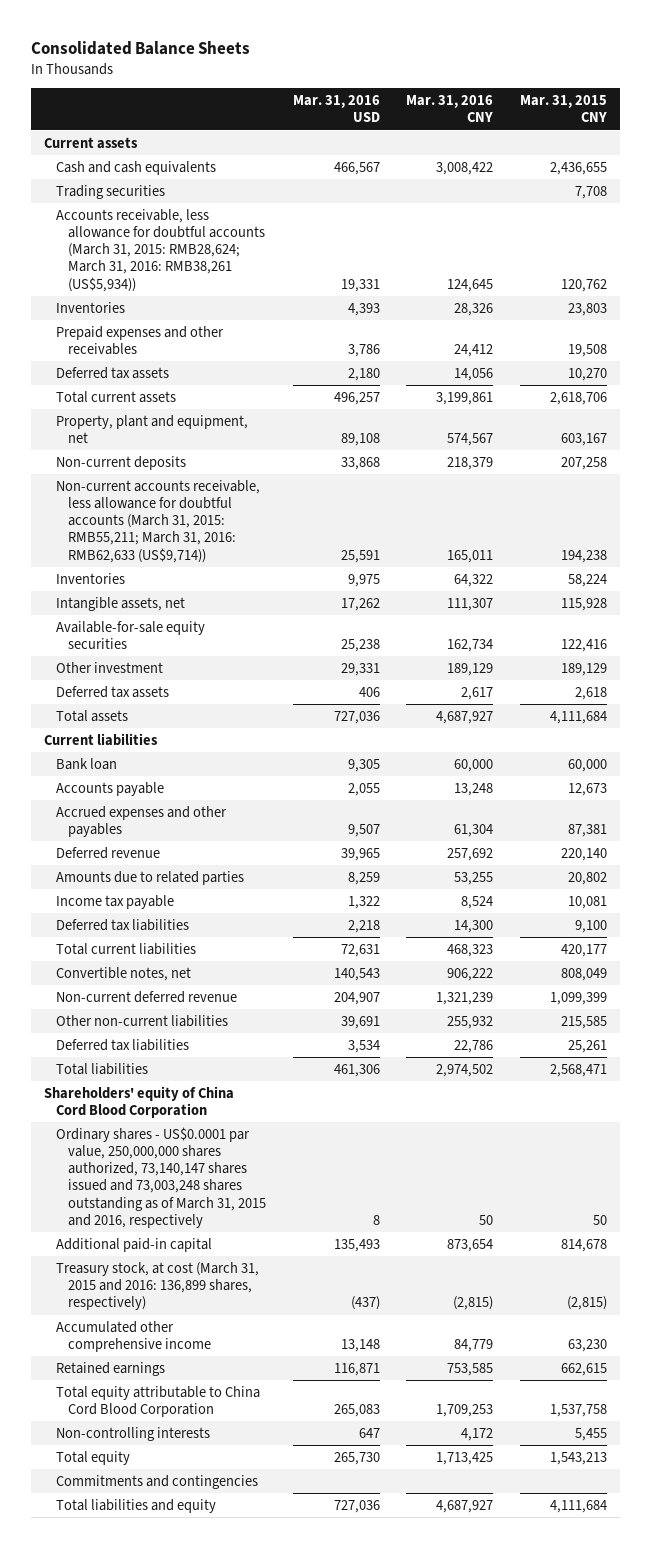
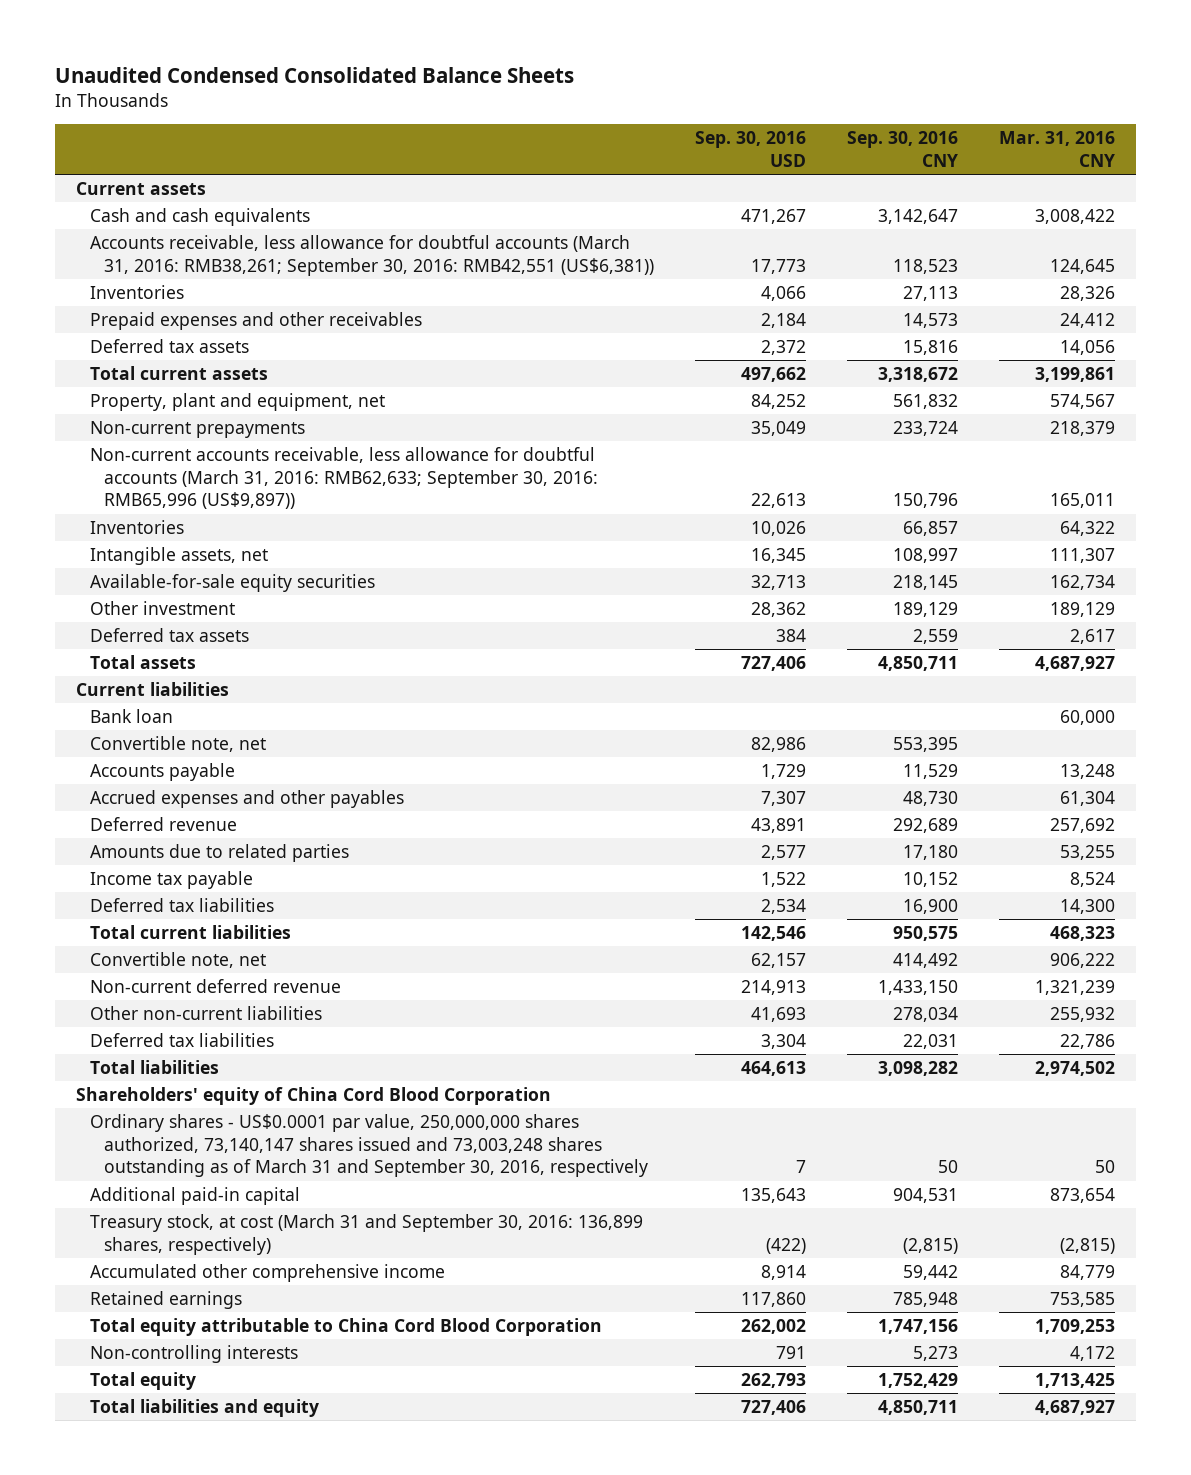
[31,40,251,55] Consolidated Balance Sheets -> [55,66,575,83] Unaudited Condensed Consolidated Balance Sheets
[292,95,380,123] Mar. 31, 2016 USD -> none
[519,95,607,123] Mar. 31, 2015 CNY -> none
none -> [695,131,807,168] Sep. 30, 2016 USD
none -> [847,131,959,168] Sep. 30, 2016 CNY
[56,184,166,199] Trading securities -> none
[56,208,266,292] Accounts receivable, less allowance for doubtful accounts (March 31, 2015: RMB28,624; March 31, 2016: RMB38,261 (US$5,934)) -> [89,234,655,276] Accounts receivable, less allowance for doubtful accounts (March 31, 2016: RMB38,261; September 30, 2016: RMB42,551 (US$6,381))
[56,455,187,470] Non-current deposits -> [89,420,305,438] Non-current prepayments
[56,479,261,563] Non-current accounts receivable, less allowance for doubtful accounts (March 31, 2015: RMB55,211; March 31, 2016: RMB62,633 (US$9,714)) -> [89,446,599,510] Non-current accounts receivable, less allowance for doubtful accounts (March 31, 2016: RMB62,633; September 30, 2016: RMB65,996 (US$9,897))
none -> [89,735,266,752] Convertible note, net
[56,966,192,981] Convertible notes, net -> [89,951,266,968] Convertible note, net
[56,1126,267,1228] Ordinary shares - US$0.0001 par value, 250,000,000 shares authorized, 73,140,147 shares issued and 73,003,248 shares outstanding as of March 31, 2015 and 2016, respectively -> [89,1113,649,1178] Ordinary shares - US$0.0001 par value, 250,000,000 shares authorized, 73,140,147 shares issued and 73,003,248 shares outstanding as of March 31 and September 30, 2016, respectively
[56,1261,260,1311] Treasury stock, at cost (March 31, 2015 and 2016: 136,899 shares, respectively) -> [89,1213,643,1255] Treasury stock, at cost (March 31 and September 30, 2016: 136,899 shares, respectively)
[56,1474,259,1489] Commitments and contingencies -> none

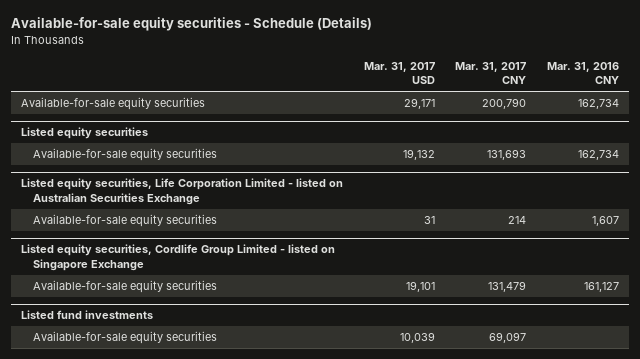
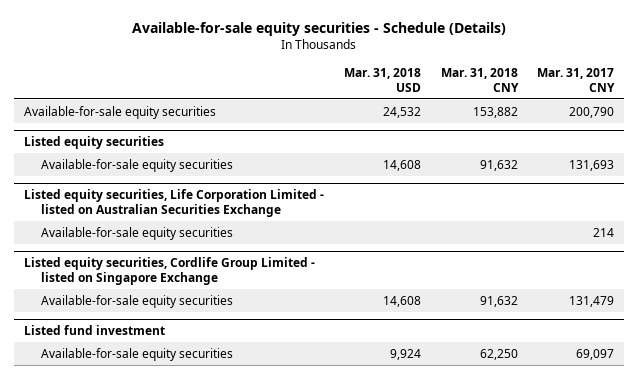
[363,61,435,85] Mar. 31, 2017 USD -> none
[547,61,620,85] Mar. 31, 2016 CNY -> none
none -> [343,68,421,92] Mar. 31, 2018 USD
none -> [440,68,519,92] Mar. 31, 2018 CNY
[21,310,154,320] Listed fund investments -> [23,325,165,336] Listed fund investment

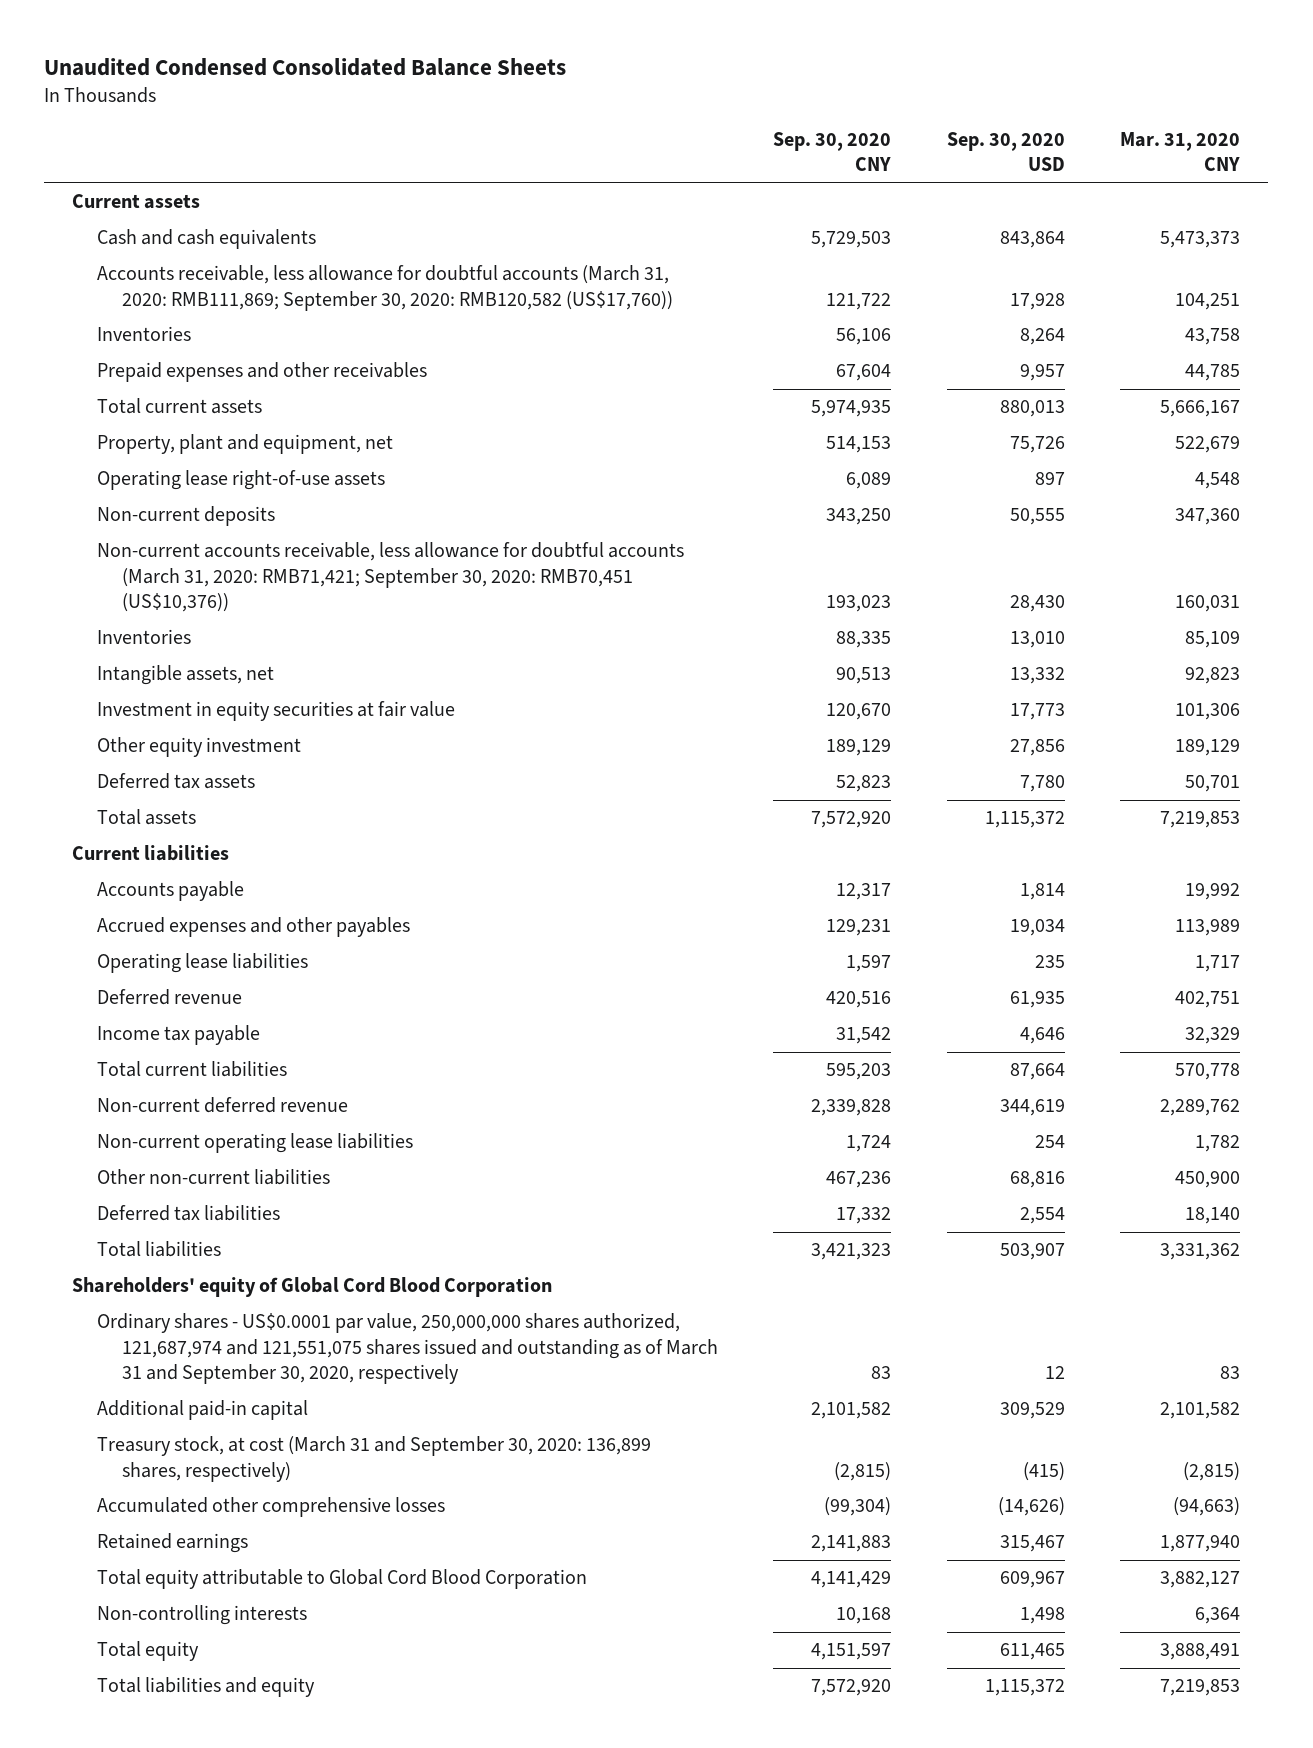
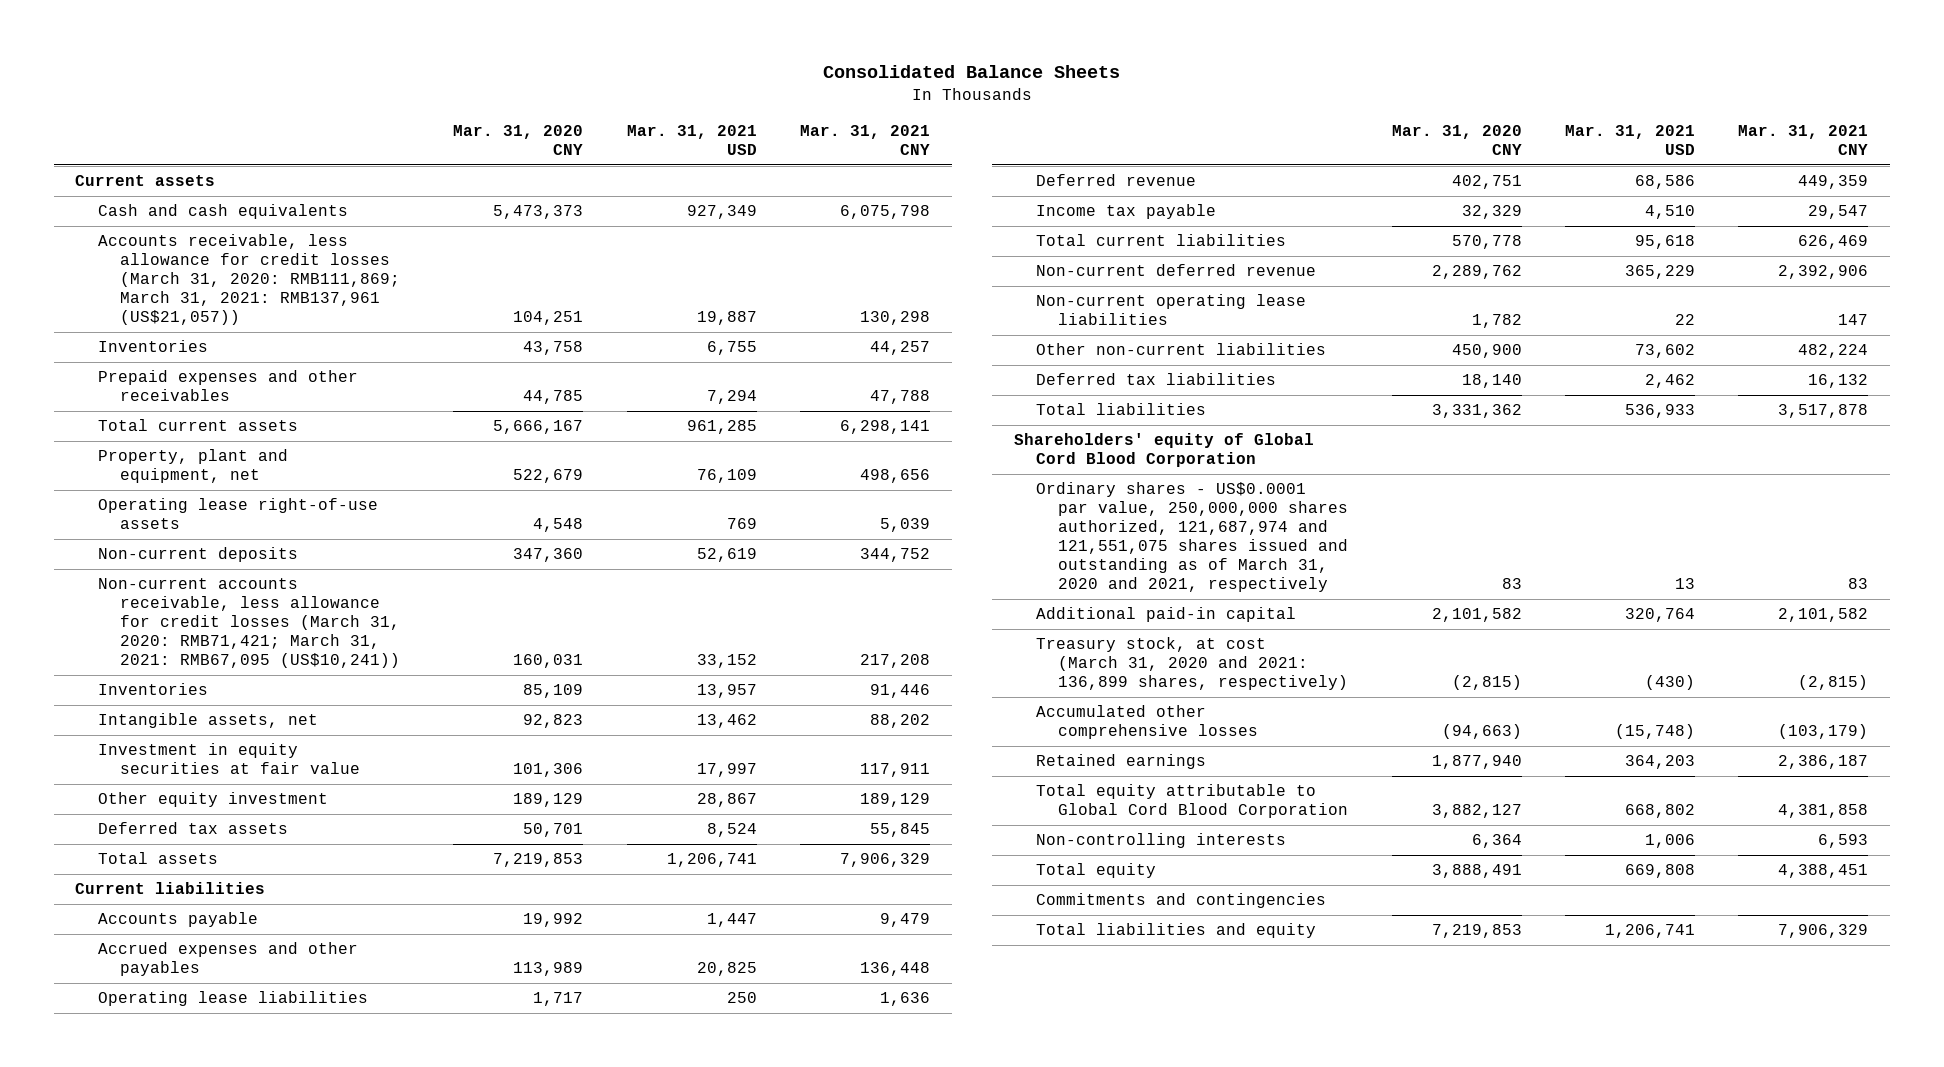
[44,58,567,77] Unaudited Condensed Consolidated Balance Sheets -> [822,65,1120,79] Consolidated Balance Sheets
[773,131,892,172] Sep. 30, 2020 CNY -> none
[946,131,1065,172] Sep. 30, 2020 USD -> none
none -> [626,124,757,155] Mar. 31, 2021 USD
none -> [800,124,931,155] Mar. 31, 2021 CNY
[97,265,673,311] Accounts receivable, less allowance for doubtful accounts (March 31, 2020: RMB111,869; September 30, 2020: RMB120,582 (US$17,760)) -> [97,234,400,325] Accounts receivable, less allowance for credit losses (March 31, 2020: RMB111,869; March 31, 2021: RMB137,961 (US$21,057))
[97,542,685,613] Non-current accounts receivable, less allowance for doubtful accounts (March 31, 2020: RMB71,421; September 30, 2020: RMB70,451 (US$10,376)) -> [97,578,400,668] Non-current accounts receivable, less allowance for credit losses (March 31, 2020: RMB71,421; March 31, 2021: RMB67,095 (US$10,241))
[97,1313,718,1385] Ordinary shares - US$0.0001 par value, 250,000,000 shares authorized, 121,687,974 and 121,551,075 shares issued and outstanding as of March 31 and September 30, 2020, respectively -> [1035,482,1349,592] Ordinary shares - US$0.0001 par value, 250,000,000 shares authorized, 121,687,974 and 121,551,075 shares issued and outstanding as of March 31, 2020 and 2021, respectively
[97,1436,652,1482] Treasury stock, at cost (March 31 and September 30, 2020: 136,899 shares, respectively) -> [1035,637,1349,691] Treasury stock, at cost (March 31, 2020 and 2021: 136,899 shares, respectively)
none -> [1035,893,1326,909] Commitments and contingencies

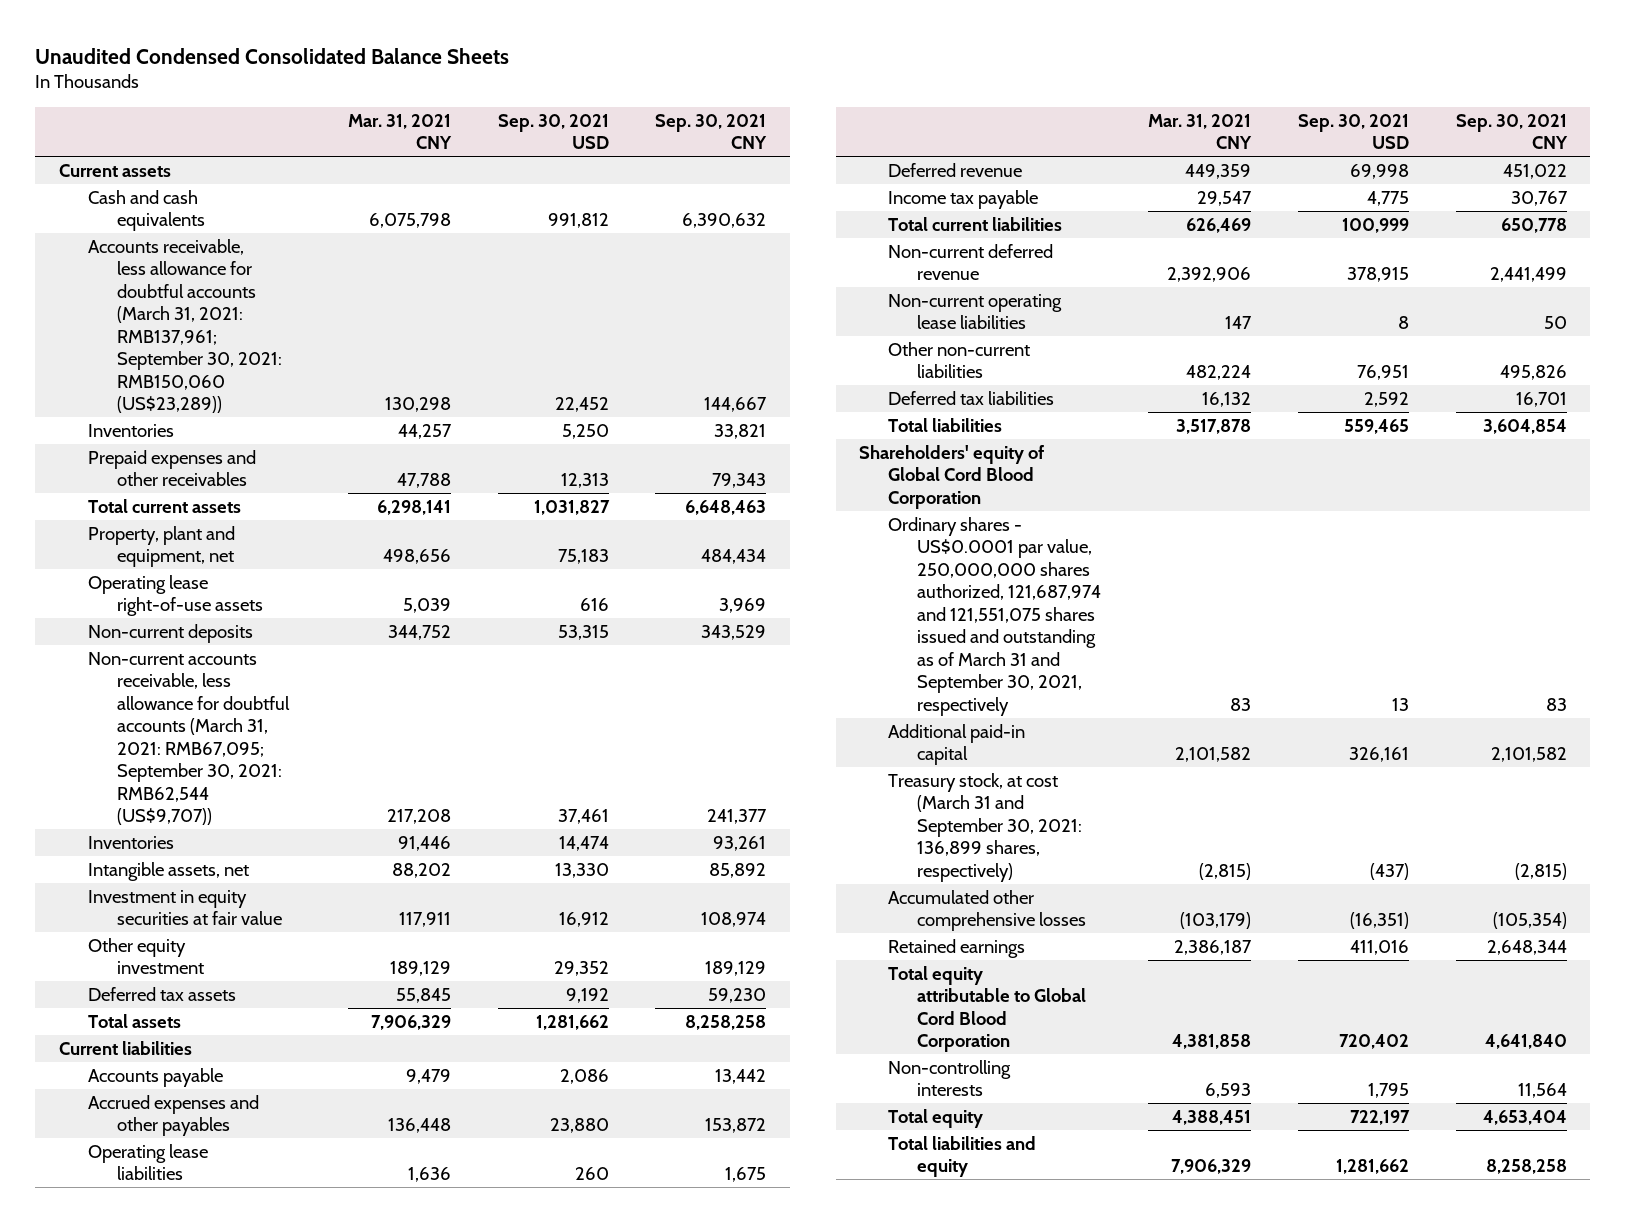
[822,65,1120,79] Consolidated Balance Sheets -> [35,47,510,64] Unaudited Condensed Consolidated Balance Sheets
[453,124,584,155] Mar. 31, 2020 CNY -> none
[626,124,757,155] Mar. 31, 2021 USD -> none
none -> [497,113,609,150] Sep. 30, 2021 USD
none -> [655,113,768,150] Sep. 30, 2021 CNY
[97,234,400,325] Accounts receivable, less allowance for credit losses (March 31, 2020: RMB111,869; March 31, 2021: RMB137,961 (US$21,057)) -> [87,238,282,414] Accounts receivable, less allowance for doubtful accounts (March 31, 2021: RMB137,961; September 30, 2021: RMB150,060 (US$23,289))
[97,578,400,668] Non-current accounts receivable, less allowance for credit losses (March 31, 2020: RMB71,421; March 31, 2021: RMB67,095 (US$10,241)) -> [87,651,290,826] Non-current accounts receivable, less allowance for doubtful accounts (March 31, 2021: RMB67,095; September 30, 2021: RMB62,544 (US$9,707))
[1035,482,1349,592] Ordinary shares - US$0.0001 par value, 250,000,000 shares authorized, 121,687,974 and 121,551,075 shares issued and outstanding as of March 31, 2020 and 2021, respectively -> [888,516,1102,716] Ordinary shares - US$0.0001 par value, 250,000,000 shares authorized, 121,687,974 and 121,551,075 shares issued and outstanding as of March 31 and September 30, 2021, respectively
[1035,637,1349,691] Treasury stock, at cost (March 31, 2020 and 2021: 136,899 shares, respectively) -> [888,772,1083,882] Treasury stock, at cost (March 31 and September 30, 2021: 136,899 shares, respectively)
[1035,893,1326,909] Commitments and contingencies -> none

